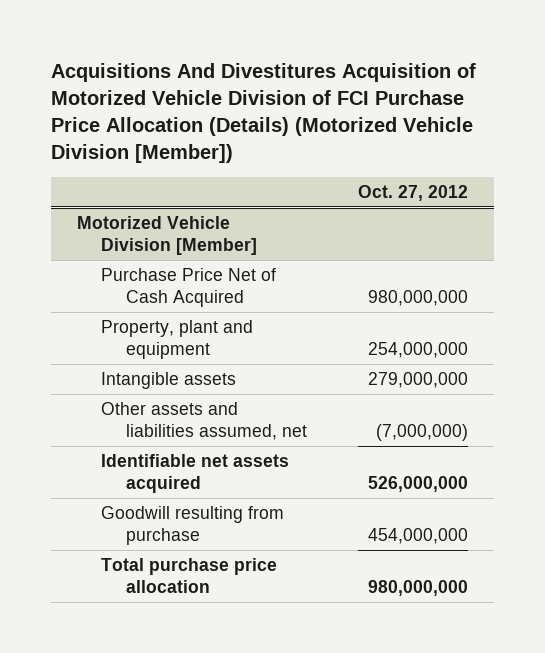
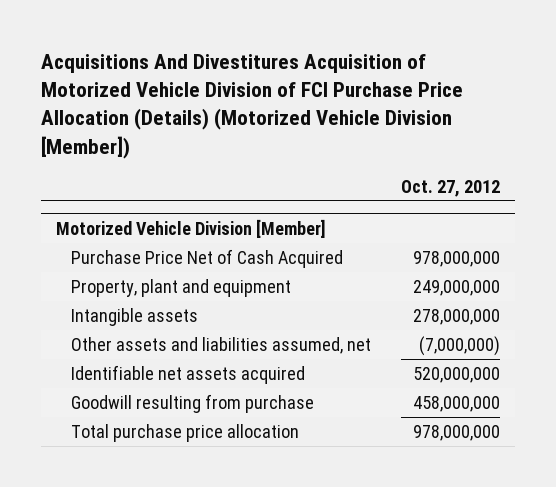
[367,290,468,307] 980,000,000 -> [412,251,500,268] 978,000,000
[367,342,468,359] 254,000,000 -> [412,280,500,297] 249,000,000
[367,372,468,389] 279,000,000 -> [412,309,500,326] 278,000,000
[367,476,468,493] 526,000,000 -> [412,367,500,384] 520,000,000
[367,528,468,545] 454,000,000 -> [412,396,500,413] 458,000,000
[367,580,468,597] 980,000,000 -> [412,425,500,442] 978,000,000

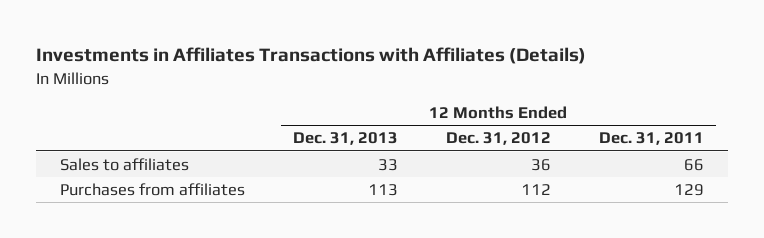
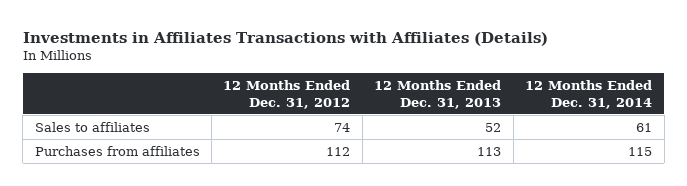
[599,132,705,146] Dec. 31, 2011 -> none
none -> [525,80,653,109] 12 Months Ended Dec. 31, 2014
[377,158,398,171] 33 -> [485,122,502,132] 52
[530,158,551,171] 36 -> [334,122,351,132] 74

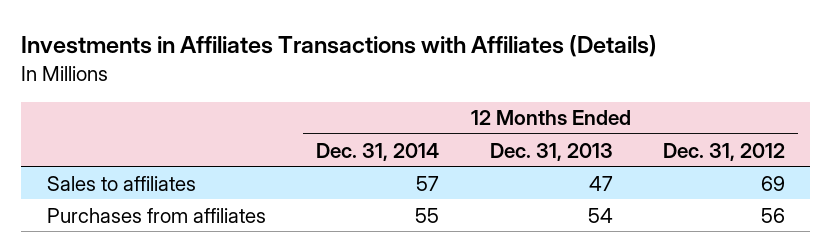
[334,122,351,132] 74 -> [760,175,785,191] 69
[485,122,502,132] 52 -> [588,175,613,191] 47
[636,122,653,132] 61 -> [416,175,440,191] 57
[326,146,351,156] 112 -> [760,207,785,223] 56
[477,146,502,156] 113 -> [587,207,613,223] 54
[628,146,653,156] 115 -> [415,207,440,223] 55

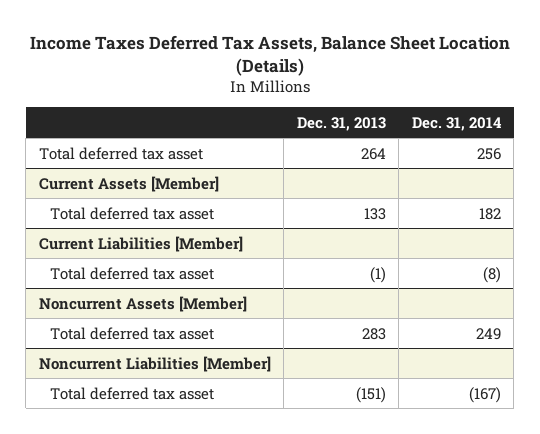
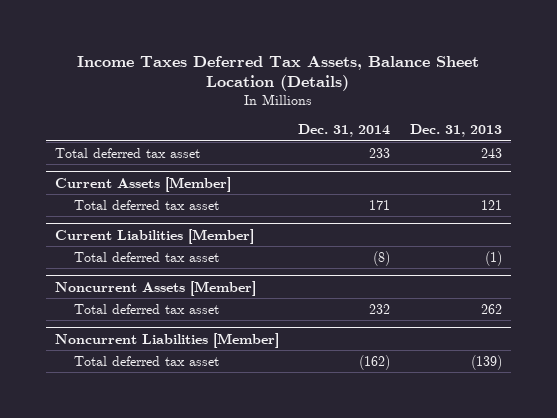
[360,147,386,160] 264 -> [480,147,502,158] 243
[476,147,501,160] 256 -> [369,147,391,158] 233
[363,207,386,220] 133 -> [480,199,502,210] 121
[478,207,501,220] 182 -> [369,199,391,210] 171
[361,327,386,340] 283 -> [480,303,502,314] 262
[475,327,501,340] 249 -> [369,303,391,314] 232
[355,386,386,403] (151) -> [470,354,502,370] (139)
[468,386,501,403] (167) -> [359,354,391,370] (162)

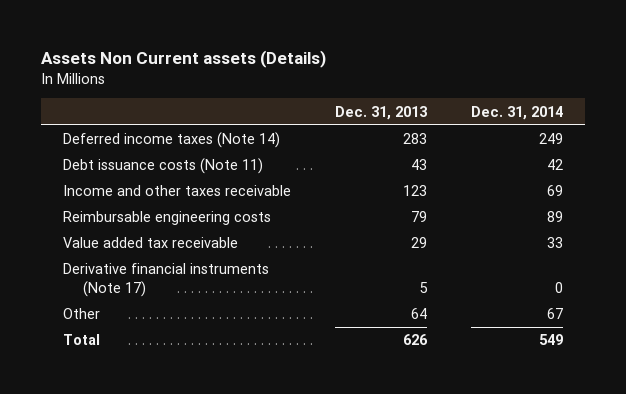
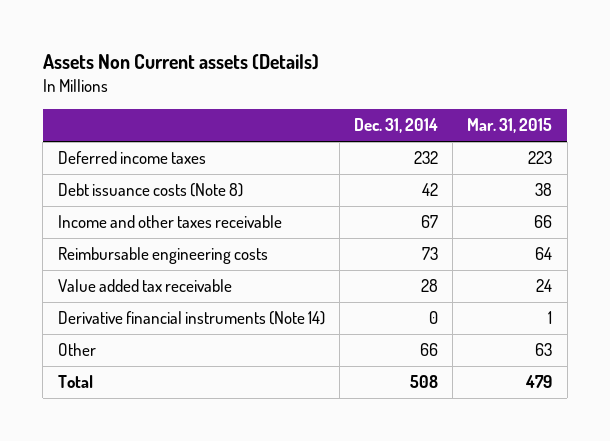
[334,105,427,120] Dec. 31, 2013 -> none
none -> [467,118,553,134] Mar. 31, 2015
[62,132,280,149] Deferred income taxes (Note 14) -> [57,151,206,165] Deferred income taxes
[538,133,563,145] 249 -> [413,151,438,165] 232
[62,158,263,175] Debt issuance costs (Note 11) -> [57,183,243,198] Debt issuance costs (Note 8)
[546,185,563,197] 69 -> [420,215,438,229] 67
[546,211,563,223] 89 -> [421,247,438,261] 73
[546,237,563,249] 33 -> [420,279,438,293] 28
[62,263,269,298] Derivative financial instruments (Note 17) -> [57,311,325,326] Derivative financial instruments (Note 14)
[546,308,563,320] 67 -> [419,343,438,357] 66
[538,334,563,346] 549 -> [409,375,438,389] 508

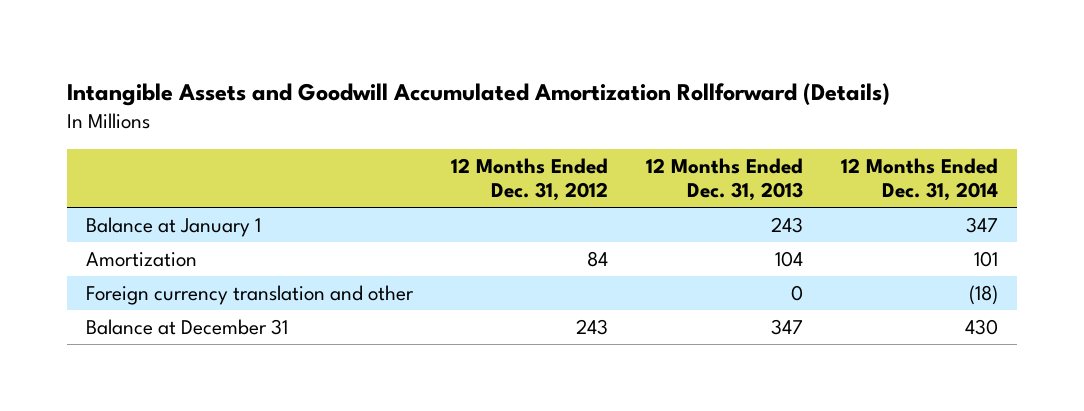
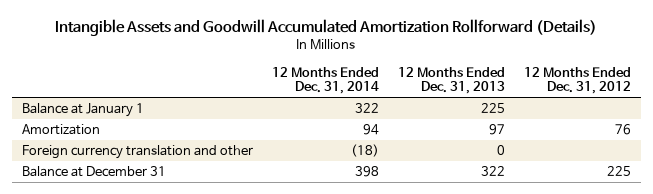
[770,217,803,234] 243 -> [481,102,506,113] 225
[965,217,998,234] 347 -> [354,102,379,113] 322
[587,251,609,268] 84 -> [615,123,632,135] 76
[774,251,803,268] 104 -> [489,123,506,135] 97
[973,251,998,268] 101 -> [362,123,379,135] 94
[576,319,609,336] 243 -> [607,165,632,176] 225
[770,319,803,336] 347 -> [481,165,506,176] 322
[964,319,998,336] 430 -> [354,165,379,177] 398

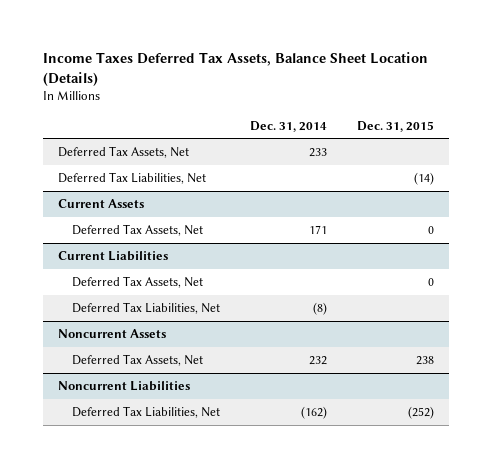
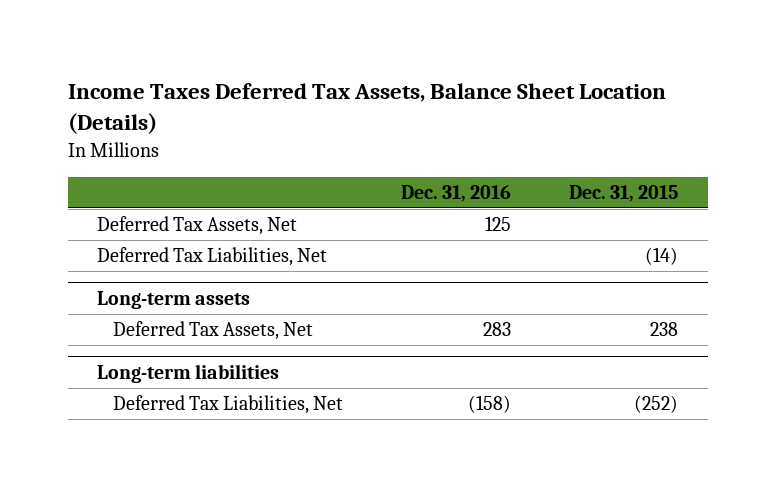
[249,120,327,132] Dec. 31, 2014 -> none
none -> [401,184,512,202] Dec. 31, 2016
[58,198,145,208] Current Assets -> none
[71,223,203,236] Deferred Tax Assets, Net -> none
[58,250,169,261] Current Liabilities -> none
[71,275,203,288] Deferred Tax Assets, Net -> none
[71,301,220,314] Deferred Tax Liabilities, Net -> none
[58,328,167,338] Noncurrent Assets -> [97,291,251,310] Long-term assets
[58,380,191,391] Noncurrent Liabilities -> [97,364,280,384] Long-term liabilities

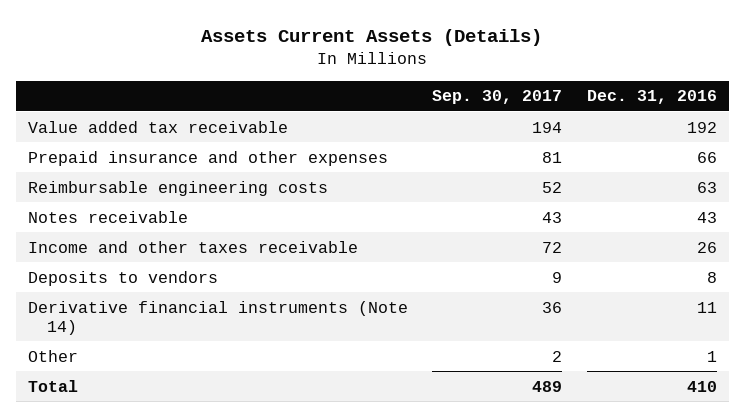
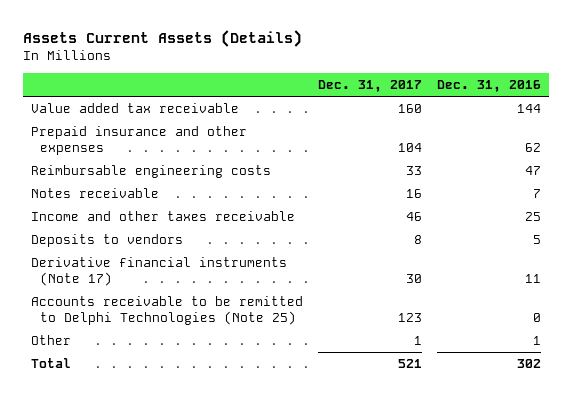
[432,90,563,105] Sep. 30, 2017 -> none
none -> [317,79,422,92] Dec. 31, 2017
[686,121,717,133] 192 -> [517,104,542,114] 144
[696,151,717,163] 66 -> [525,143,542,153] 62
[696,181,717,193] 63 -> [525,166,542,176] 47
[696,211,717,223] 43 -> [533,189,542,199] 7
[696,241,717,253] 26 -> [525,212,542,222] 25
[706,271,717,283] 8 -> [533,235,542,245] 5
[27,300,408,335] Derivative financial instruments (Note 14) -> [30,257,287,287] Derivative financial instruments (Note 17)
none -> [30,296,303,326] Accounts receivable to be remitted to Delphi Technologies (Note 25)
[686,380,717,392] 410 -> [517,359,542,369] 302

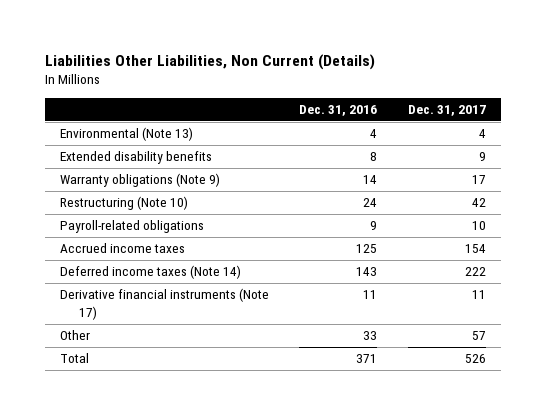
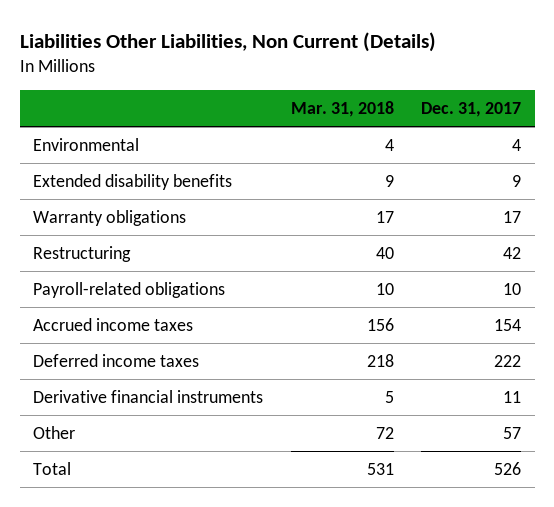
[299,105,378,117] Dec. 31, 2016 -> none
none -> [290,101,394,118] Mar. 31, 2018
[59,127,193,142] Environmental (Note 13) -> [33,137,140,151] Environmental
[59,173,220,188] Warranty obligations (Note 9) -> [33,209,187,226] Warranty obligations
[59,196,188,211] Restructuring (Note 10) -> [33,245,132,262] Restructuring
[59,265,241,280] Deferred income taxes (Note 14) -> [33,353,200,367] Deferred income taxes
[59,288,269,321] Derivative financial instruments (Note 17) -> [33,389,264,403] Derivative financial instruments

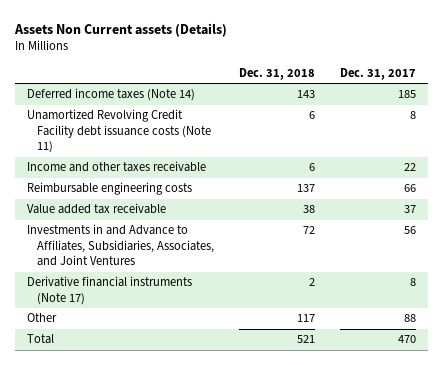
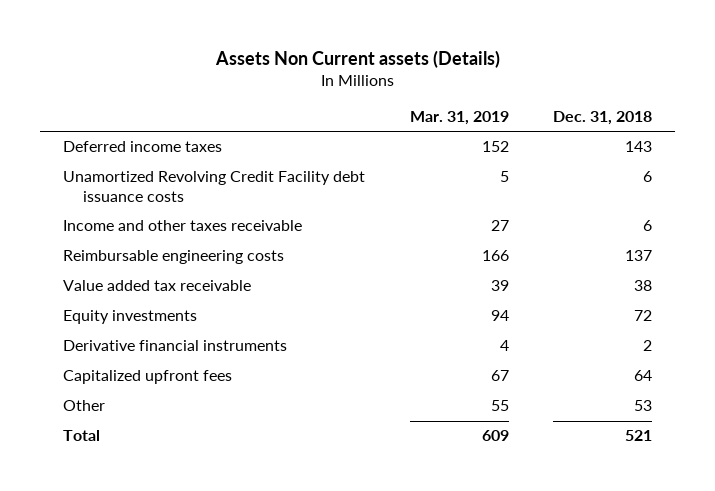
[339,68,416,81] Dec. 31, 2017 -> none
none -> [409,111,509,126] Mar. 31, 2019
[27,88,196,102] Deferred income taxes (Note 14) -> [62,141,222,153] Deferred income taxes
[27,109,212,154] Unamortized Revolving Credit Facility debt issuance costs (Note 11) -> [62,171,365,203] Unamortized Revolving Credit Facility debt issuance costs
[27,224,215,267] Investments in and Advance to Affiliates, Subsidiaries, Associates, and Joint Ventures -> none
none -> [62,310,197,325] Equity investments
[27,276,193,305] Derivative financial instruments (Note 17) -> [62,340,287,352] Derivative financial instruments
none -> [62,370,232,385] Capitalized upfront fees
[297,314,316,323] 117 -> [634,400,653,412] 53

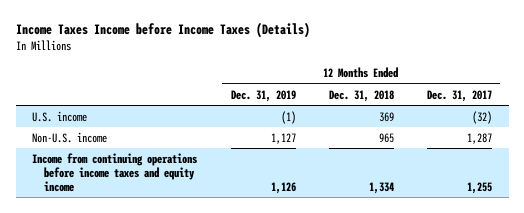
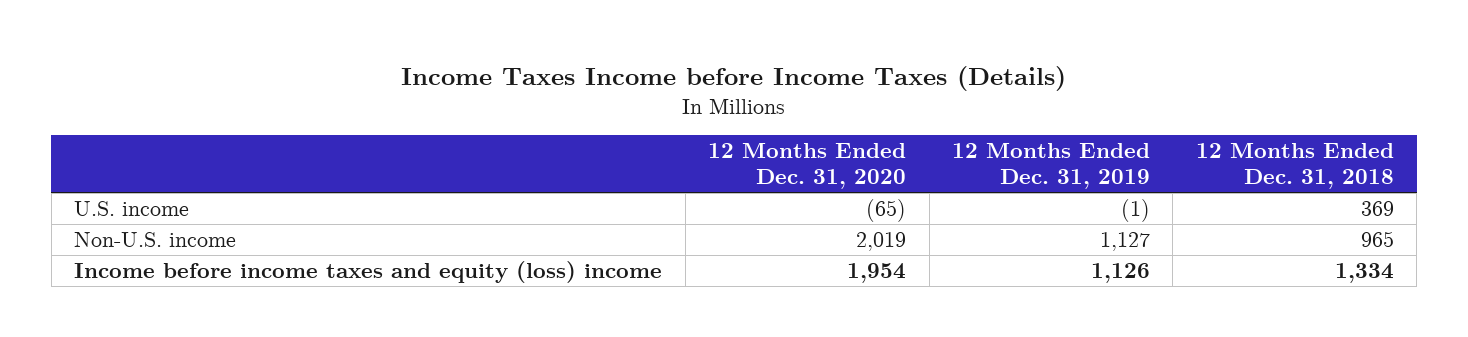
[427,89,493,102] Dec. 31, 2017 -> none
none -> [708,143,907,190] 12 Months Ended Dec. 31, 2020
[32,152,198,192] Income from continuing operations before income taxes and equity income -> [74,261,663,284] Income before income taxes and equity (loss) income

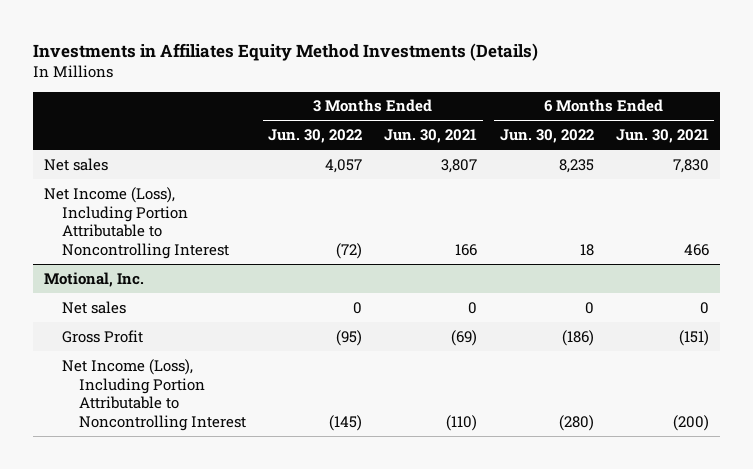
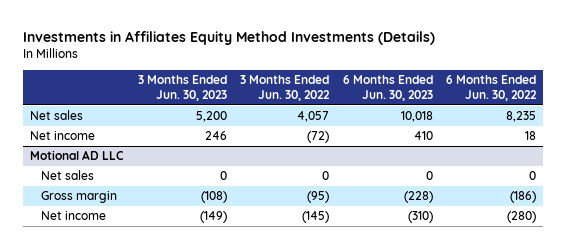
[384,129,478,144] Jun. 30, 2021 -> none
[615,129,709,144] Jun. 30, 2021 -> none
none -> [137,75,227,102] 3 Months Ended Jun. 30, 2023
none -> [342,75,433,102] 6 Months Ended Jun. 30, 2023
[44,271,145,287] Motional, Inc. -> none
[44,186,229,260] Net Income (Loss), Including Portion Attributable to Noncontrolling Interest -> [29,131,95,141] Net income
none -> [29,150,124,161] Motional AD LLC
[61,329,143,343] Gross Profit -> [41,191,118,204] Gross margin
[61,358,246,432] Net Income (Loss), Including Portion Attributable to Noncontrolling Interest -> [41,211,107,221] Net income

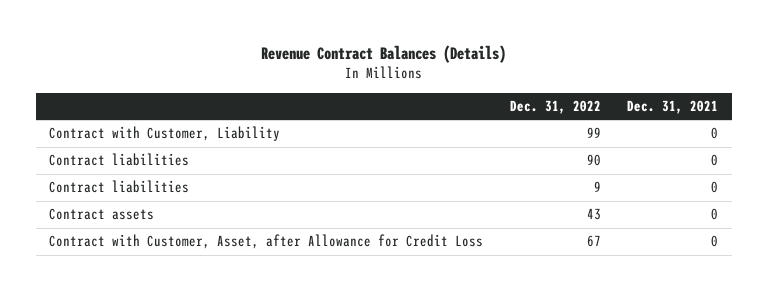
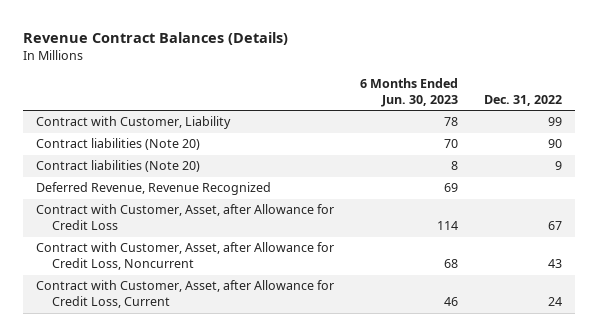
[627,99,719,114] Dec. 31, 2021 -> none
none -> [360,77,459,107] 6 Months Ended Jun. 30, 2023
[49,208,155,221] Contract assets -> none
[49,153,190,167] Contract liabilities -> [36,138,201,151] Contract liabilities (Note 20)
[49,180,190,194] Contract liabilities -> [36,160,201,173] Contract liabilities (Note 20)
none -> [36,182,272,196] Deferred Revenue, Revenue Recognized
none -> [36,242,335,271] Contract with Customer, Asset, after Allowance for Credit Loss, Noncurrent
none -> [36,280,335,309] Contract with Customer, Asset, after Allowance for Credit Loss, Current

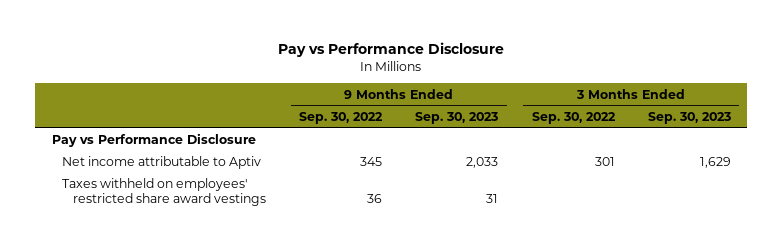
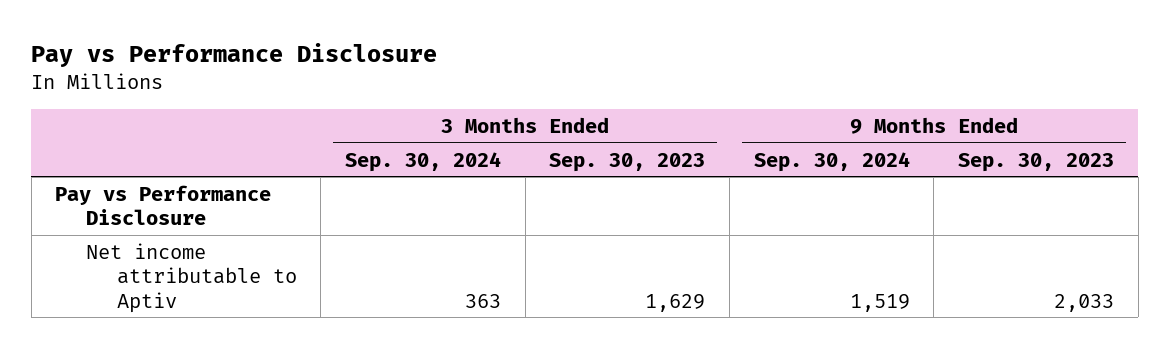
[298,111,383,124] Sep. 30, 2022 -> none
[531,111,616,124] Sep. 30, 2022 -> none
none -> [345,151,502,172] Sep. 30, 2024
none -> [753,151,910,172] Sep. 30, 2024
[62,178,266,207] Taxes withheld on employees' restricted share award vestings -> none

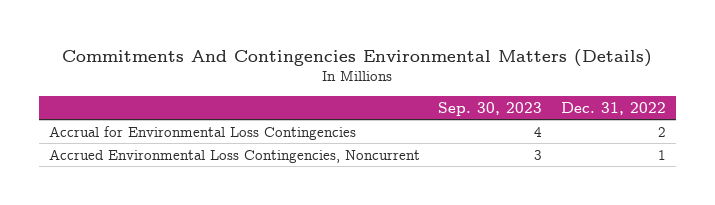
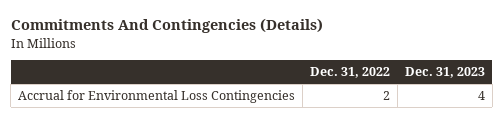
[62,48,653,67] Commitments And Contingencies Environmental Matters (Details) -> [10,18,323,34] Commitments And Contingencies (Details)
[438,101,543,116] Sep. 30, 2023 -> none
none -> [404,67,485,79] Dec. 31, 2023
[48,148,420,163] Accrued Environmental Loss Contingencies, Noncurrent -> none

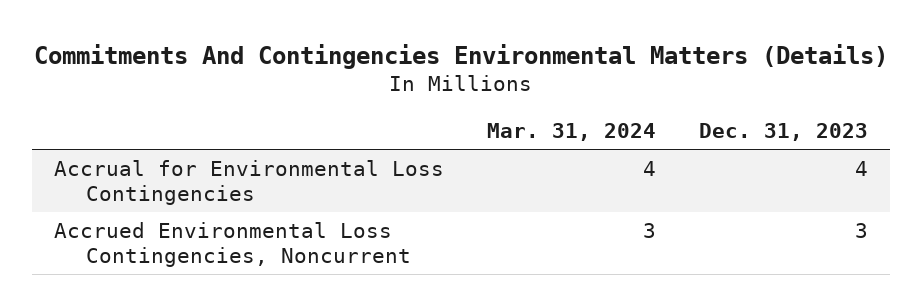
[10,18,323,34] Commitments And Contingencies (Details) -> [33,43,888,69] Commitments And Contingencies Environmental Matters (Details)
[309,67,390,79] Dec. 31, 2022 -> none
none -> [486,122,656,141] Mar. 31, 2024
none -> [53,222,411,268] Accrued Environmental Loss Contingencies, Noncurrent

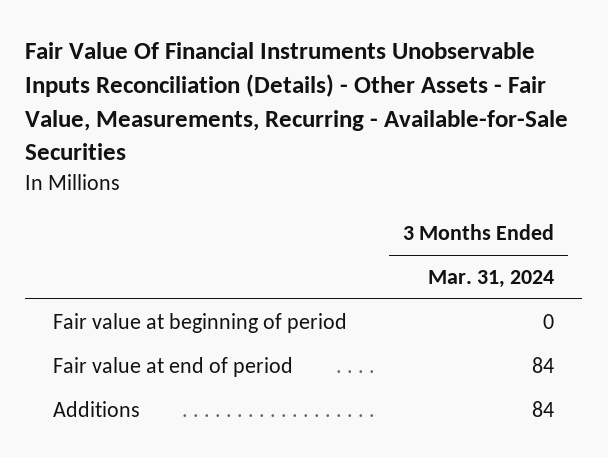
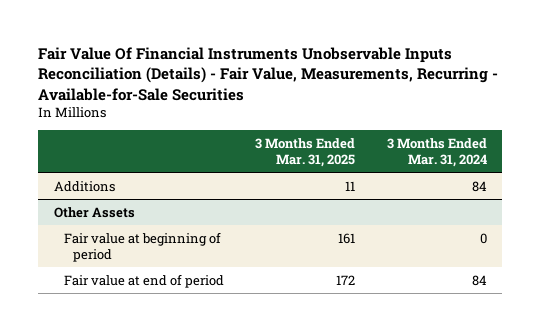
[25,42,569,161] Fair Value Of Financial Instruments Unobservable Inputs Reconciliation (Details) - Other Assets - Fair Value, Measurements, Recurring - Available-for-Sale Securities -> [38,46,499,101] Fair Value Of Financial Instruments Unobservable Inputs Reconciliation (Details) - Fair Value, Measurements, Recurring - Available-for-Sale Securities
none -> [255,137,356,168] 3 Months Ended Mar. 31, 2025
[53,400,141,417] Additions -> [54,180,116,192] Additions
none -> [54,206,136,218] Other Assets

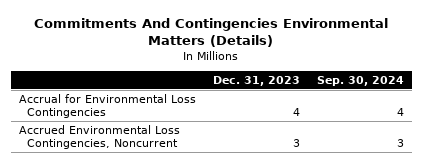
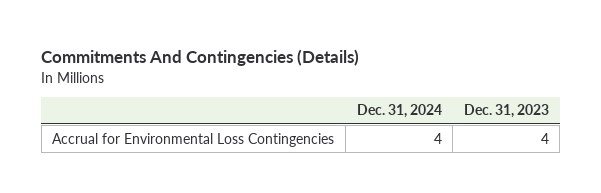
[34,18,389,48] Commitments And Contingencies Environmental Matters (Details) -> [41,49,360,67] Commitments And Contingencies (Details)
[316,75,404,86] Sep. 30, 2024 -> none
none -> [356,104,442,119] Dec. 31, 2024
[19,124,181,150] Accrued Environmental Loss Contingencies, Noncurrent -> none

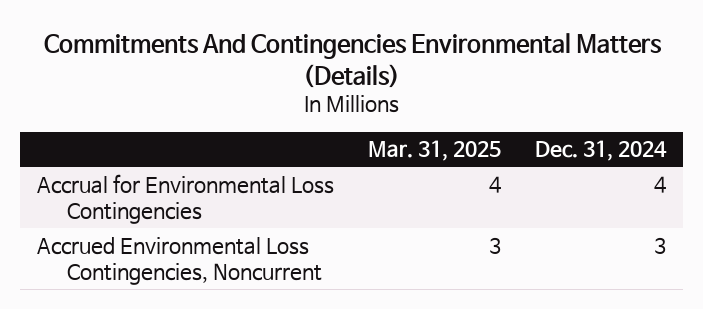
[41,49,360,67] Commitments And Contingencies (Details) -> [43,32,662,88] Commitments And Contingencies Environmental Matters (Details)
[463,104,549,119] Dec. 31, 2023 -> none
none -> [368,140,502,162] Mar. 31, 2025
none -> [37,236,323,286] Accrued Environmental Loss Contingencies, Noncurrent

